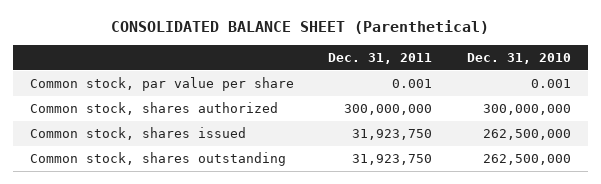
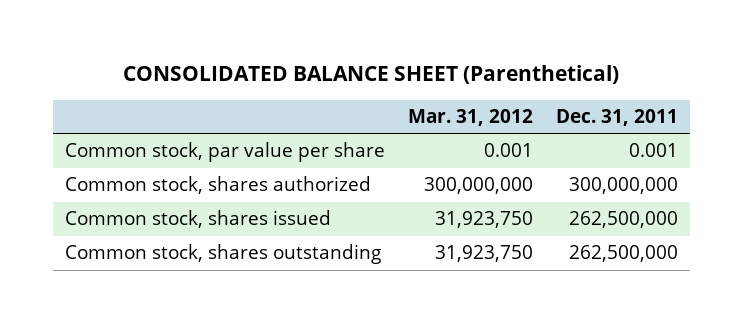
[466,52,571,64] Dec. 31, 2010 -> none
none -> [407,109,533,127] Mar. 31, 2012
[352,129,433,141] 31,923,750 -> [568,211,678,229] 262,500,000
[352,154,433,166] 31,923,750 -> [568,245,678,263] 262,500,000

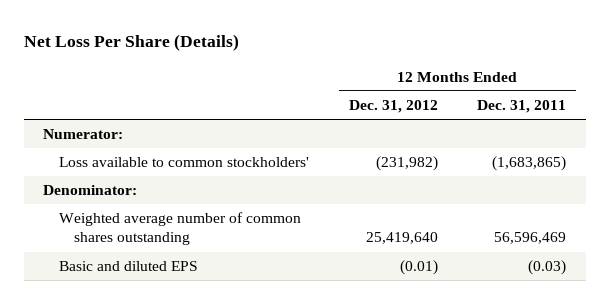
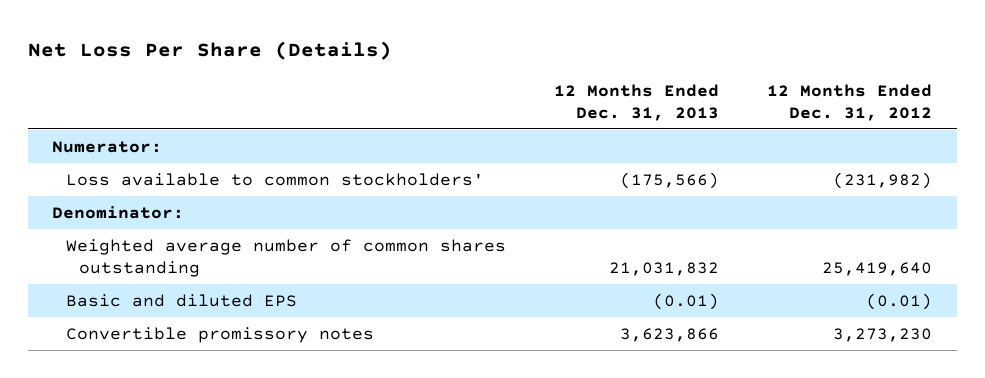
[477,99,567,113] Dec. 31, 2011 -> none
none -> [554,84,720,121] 12 Months Ended Dec. 31, 2013
none -> [65,326,374,343] Convertible promissory notes

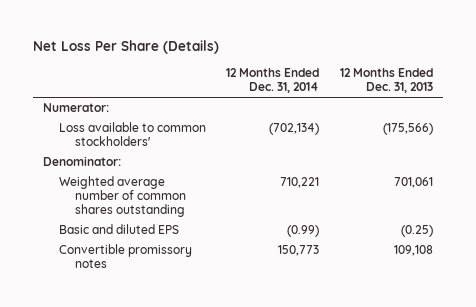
[767,84,933,121] 12 Months Ended Dec. 31, 2012 -> none
none -> [226,68,320,93] 12 Months Ended Dec. 31, 2014
[609,261,720,276] 21,031,832 -> [393,177,433,189] 701,061
[653,292,720,310] (0.01) -> [400,225,433,238] (0.25)
[620,327,720,342] 3,623,866 -> [393,245,433,257] 109,108

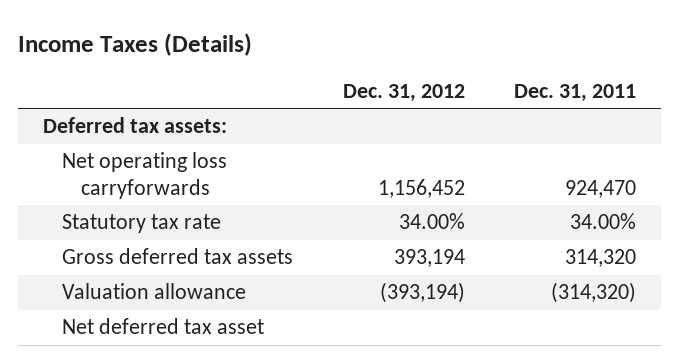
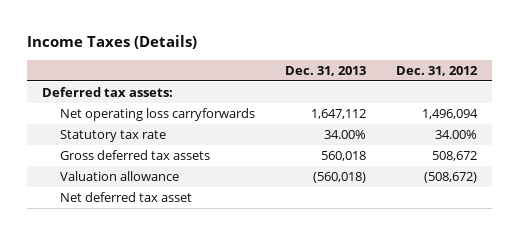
[514,83,637,102] Dec. 31, 2011 -> none
none -> [285,66,367,77] Dec. 31, 2013
[377,178,465,198] 1,156,452 -> [422,108,479,119] 1,496,094
[393,249,465,268] 393,194 -> [432,150,478,161] 508,672
[379,282,465,304] (393,194) -> [424,171,478,183] (508,672)

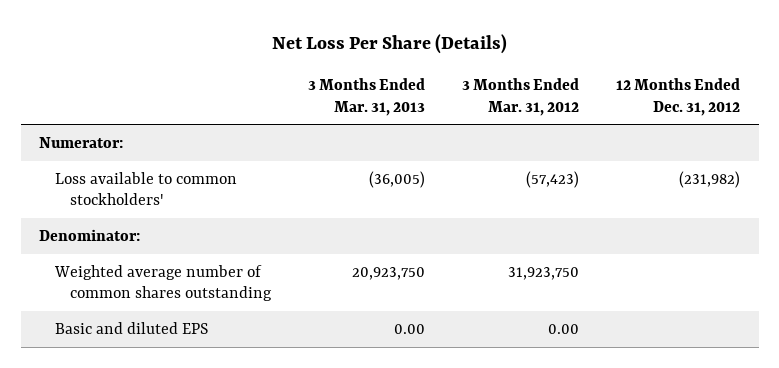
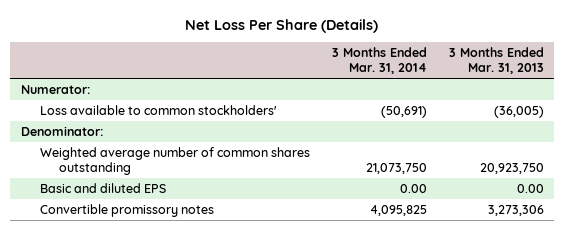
[462,78,580,116] 3 Months Ended Mar. 31, 2012 -> none
[616,78,741,116] 12 Months Ended Dec. 31, 2012 -> none
none -> [331,46,427,75] 3 Months Ended Mar. 31, 2014
none -> [40,203,215,217] Convertible promissory notes

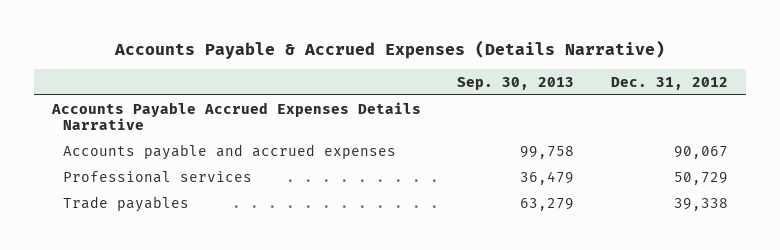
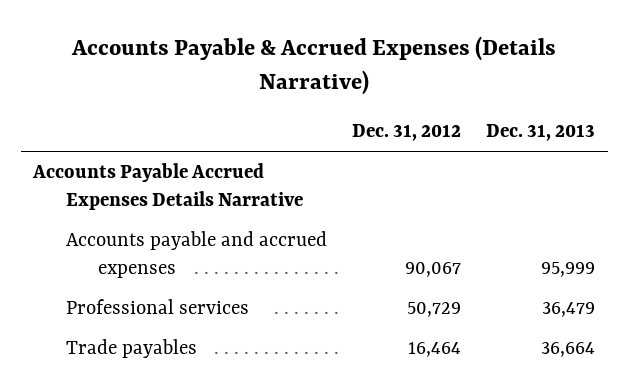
[457,76,575,90] Sep. 30, 2013 -> none
none -> [486,124,596,142] Dec. 31, 2013
[673,197,728,211] 39,338 -> [407,342,461,358] 16,464

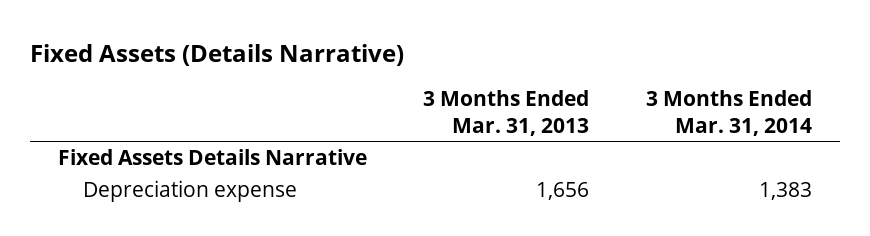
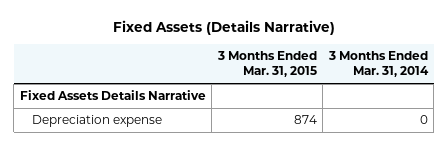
[423,90,590,136] 3 Months Ended Mar. 31, 2013 -> none
none -> [216,51,317,78] 3 Months Ended Mar. 31, 2015
[758,182,812,201] 1,383 -> [419,115,428,125] 0

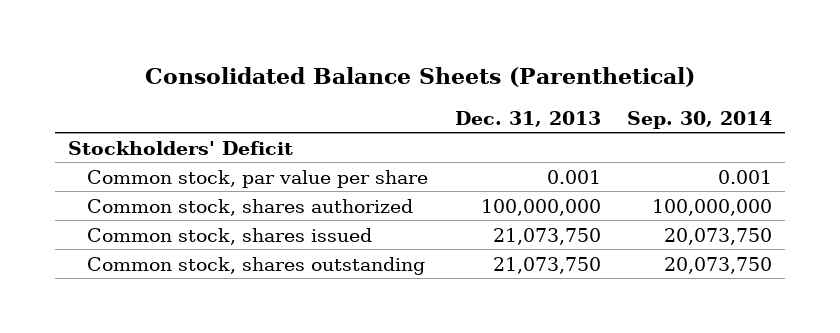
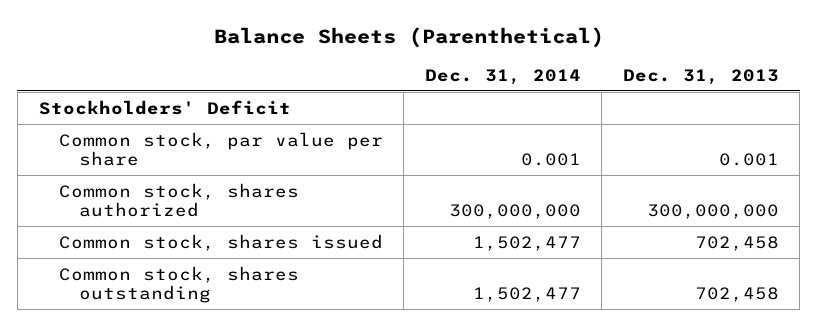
[145,67,696,88] Consolidated Balance Sheets (Parenthetical) -> [213,26,604,48] Balance Sheets (Parenthetical)
[627,110,773,129] Sep. 30, 2014 -> none
none -> [424,68,581,85] Dec. 31, 2014
[480,198,601,216] 100,000,000 -> [646,203,779,219] 300,000,000
[492,227,601,245] 21,073,750 -> [694,235,779,251] 702,458
[492,256,601,274] 21,073,750 -> [694,286,779,302] 702,458

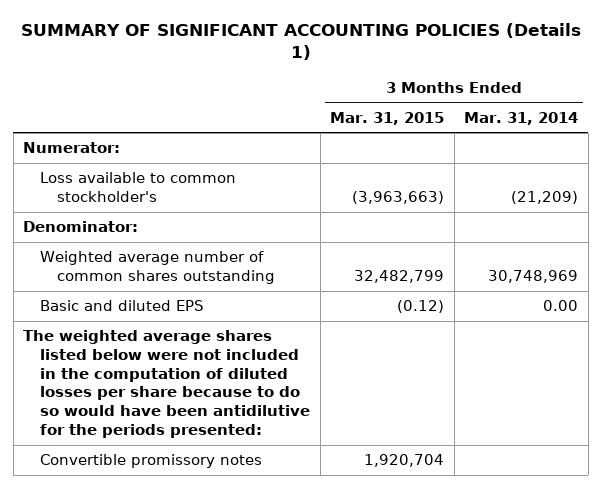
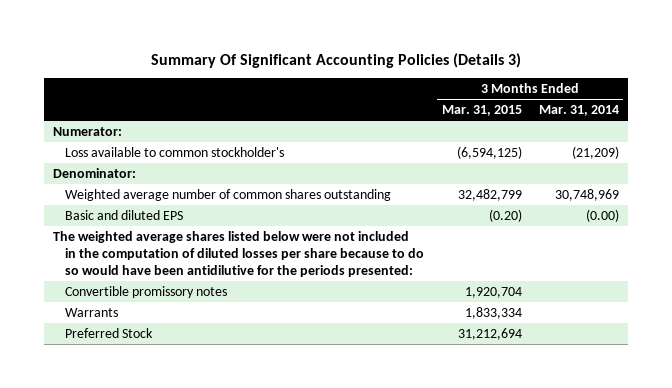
[20,22,581,61] SUMMARY OF SIGNIFICANT ACCOUNTING POLICIES (Details 1) -> [150,52,521,68] Summary Of Significant Accounting Policies (Details 3)
[352,190,445,204] (3,963,663) -> [456,145,522,159] (6,594,125)
[397,300,445,314] (0.12) -> [488,208,522,222] (0.20)
[543,300,579,312] 0.00 -> [586,208,620,222] (0.00)
none -> [65,307,119,317] Warrants
none -> [65,327,154,338] Preferred Stock

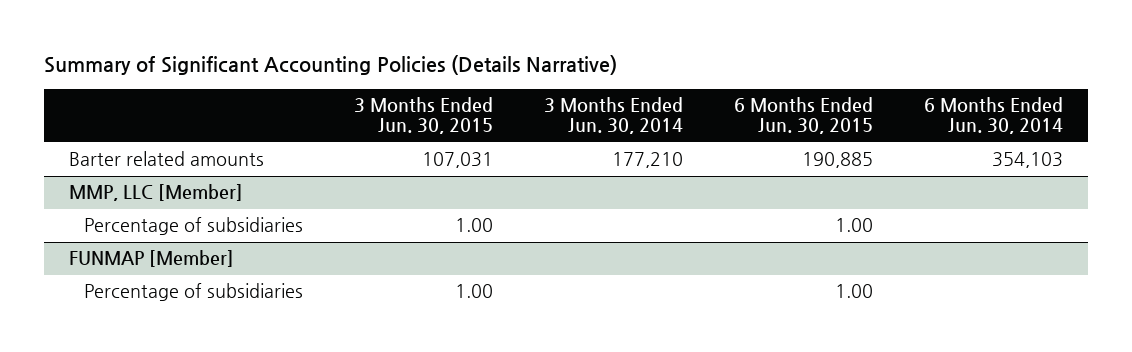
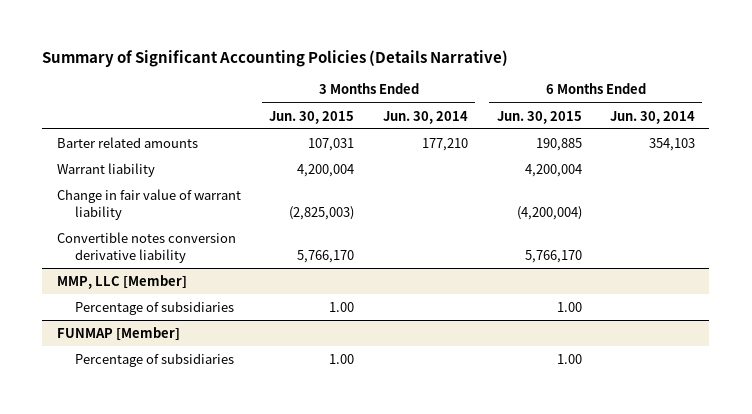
none -> [56,162,155,177] Warrant liability
none -> [56,188,241,220] Change in fair value of warrant liability
none -> [56,231,236,263] Convertible notes conversion derivative liability

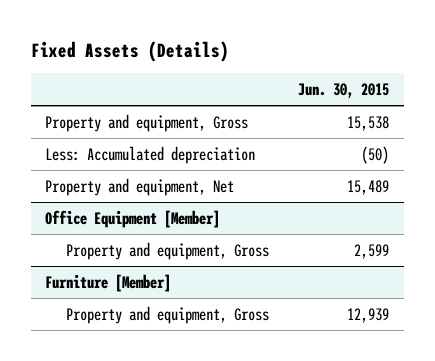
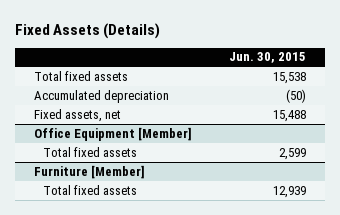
[45,177,235,196] Property and equipment, Net -> none
[45,113,249,132] Property and equipment, Gross -> [33,70,128,81] Total fixed assets
[45,145,256,164] Less: Accumulated depreciation -> [33,89,169,103] Accumulated depreciation
none -> [33,108,121,122] Fixed assets, net
[66,241,270,260] Property and equipment, Gross -> [42,146,137,157] Total fixed assets
[66,305,270,324] Property and equipment, Gross -> [42,184,137,195] Total fixed assets

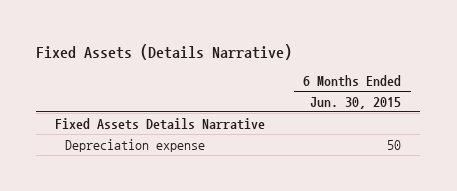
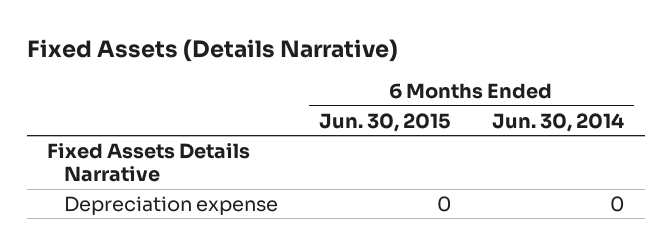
none -> [492,112,625,132] Jun. 30, 2014
[387,139,402,150] 50 -> [436,195,451,212] 0

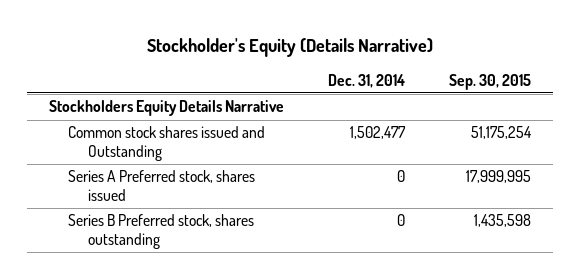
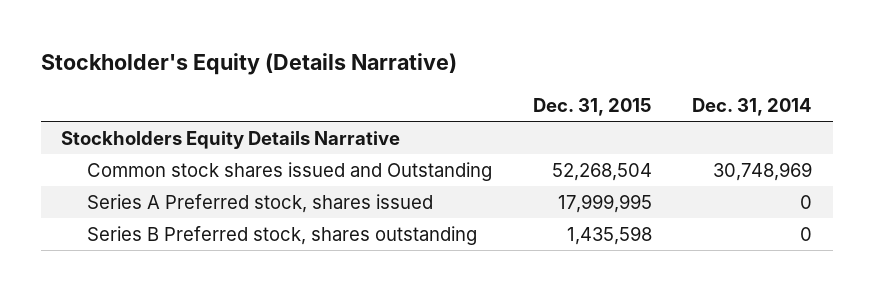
[448,73,531,90] Sep. 30, 2015 -> none
none -> [532,97,652,116] Dec. 31, 2015
[350,126,407,140] 1,502,477 -> [713,162,813,182] 30,748,969

